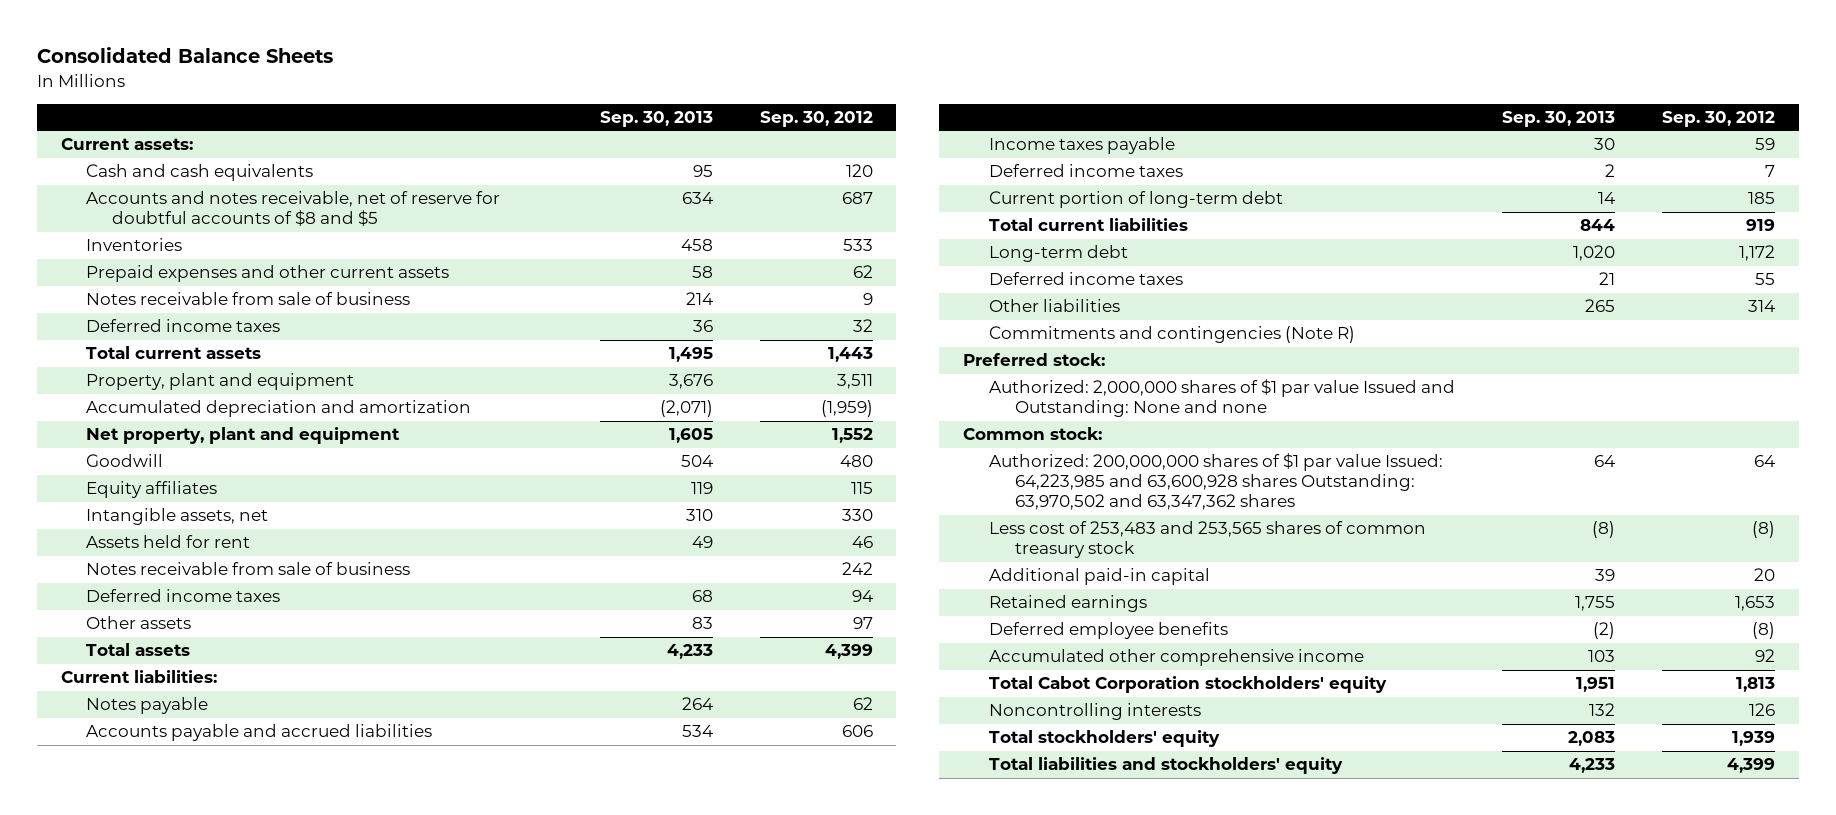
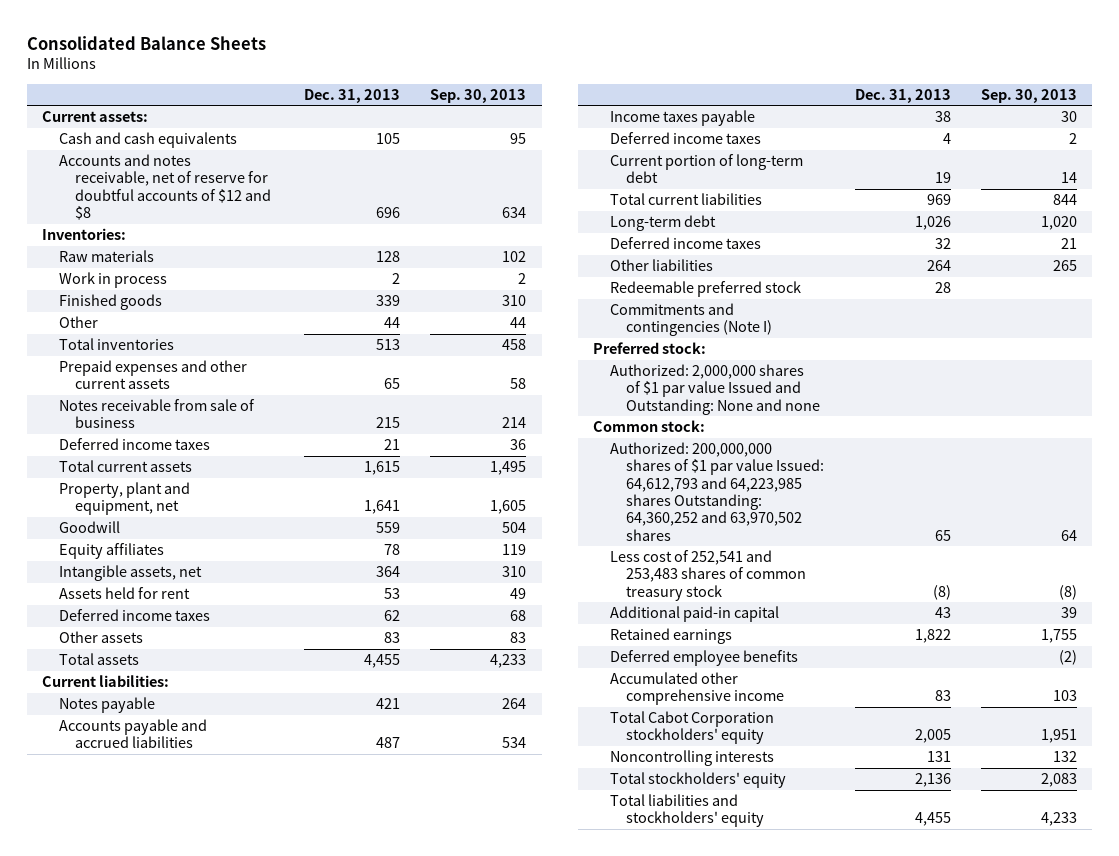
[759,111,873,128] Sep. 30, 2012 -> none
none -> [303,88,400,103] Dec. 31, 2013
[86,191,501,227] Accounts and notes receivable, net of reserve for doubtful accounts of $8 and $5 -> [58,154,272,221] Accounts and notes receivable, net of reserve for doubtful accounts of $12 and $8
none -> [42,228,127,241] Inventories:
none -> [58,250,154,263] Raw materials
none -> [58,272,167,289] Work in process
none -> [58,294,162,311] Finished goods
none -> [58,316,98,329] Other
[86,238,183,252] Inventories -> [58,338,174,351] Total inventories
[86,373,355,391] Property, plant and equipment -> none
[86,400,472,418] Accumulated depreciation and amortization -> none
[86,427,401,445] Net property, plant and equipment -> [58,482,190,516] Property, plant and equipment, net
[86,562,411,576] Notes receivable from sale of business -> none
none -> [609,281,801,298] Redeemable preferred stock
[988,326,1355,344] Commitments and contingencies (Note R) -> [609,303,773,337] Commitments and contingencies (Note I)
[988,453,1443,511] Authorized: 200,000,000 shares of $1 par value Issued: 64,223,985 and 63,600,928 shares Outstanding: 63,970,502 and 63,347,362 shares -> [609,442,825,541] Authorized: 200,000,000 shares of $1 par value Issued: 64,612,793 and 64,223,985 shares Outstanding: 64,360,252 and 63,970,502 shares
[988,521,1426,559] Less cost of 253,483 and 253,565 shares of common treasury stock -> [609,550,807,601] Less cost of 252,541 and 253,483 shares of common treasury stock

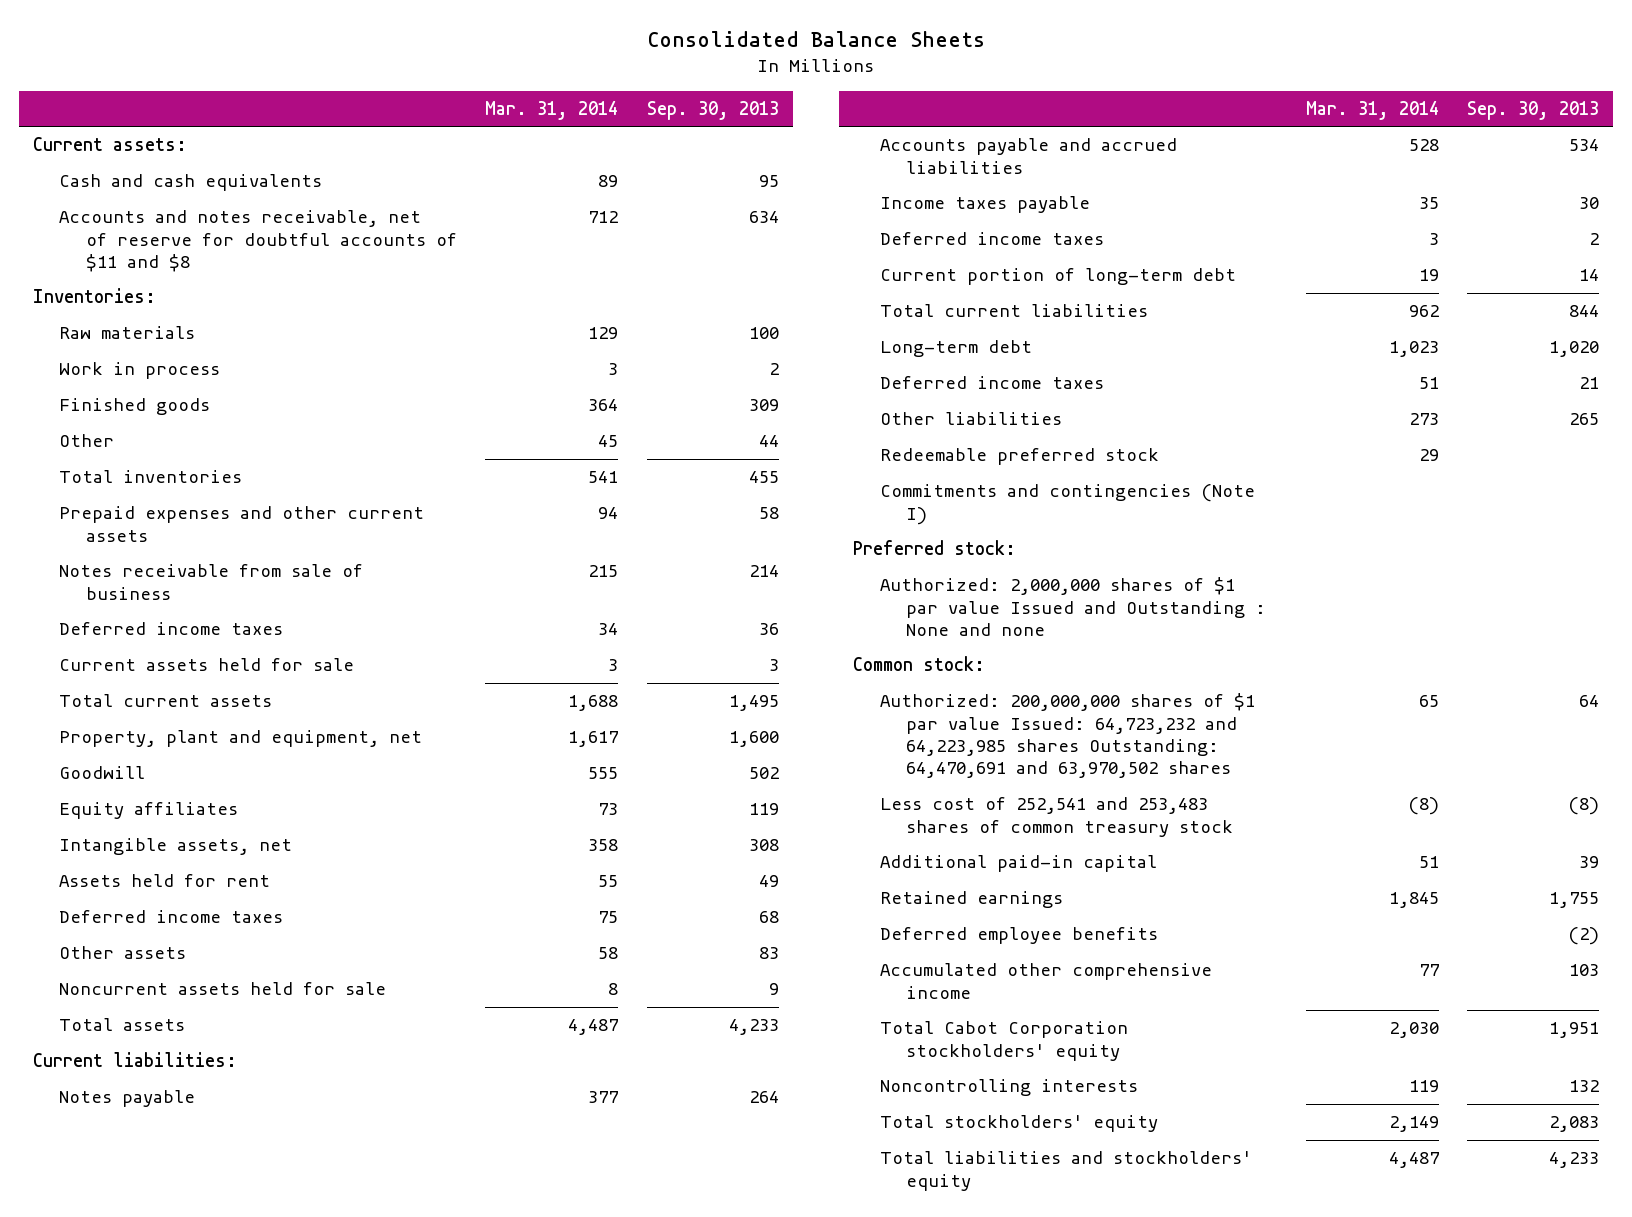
[303,88,400,103] Dec. 31, 2013 -> none
none -> [485,100,619,120] Mar. 31, 2014
[58,154,272,221] Accounts and notes receivable, net of reserve for doubtful accounts of $12 and $8 -> [59,210,457,273] Accounts and notes receivable, net of reserve for doubtful accounts of $11 and $8
[502,251,527,263] 102 -> [748,327,779,340] 100
[502,295,527,307] 310 -> [748,399,779,412] 309
[502,339,527,351] 458 -> [748,471,779,484] 455
none -> [59,658,355,672] Current assets held for sale
[490,500,527,515] 1,605 -> [728,731,779,748] 1,600
[502,522,527,534] 504 -> [748,767,779,780] 502
[502,566,527,578] 310 -> [748,839,779,852] 308
none -> [59,982,387,996] Noncurrent assets held for sale
[609,364,821,415] Authorized: 2,000,000 shares of $1 par value Issued and Outstanding: None and none -> [879,577,1267,637] Authorized: 2,000,000 shares of $1 par value Issued and Outstanding : None and none
[609,442,825,541] Authorized: 200,000,000 shares of $1 par value Issued: 64,612,793 and 64,223,985 shares Outstanding: 64,360,252 and 63,970,502 shares -> [879,693,1255,779] Authorized: 200,000,000 shares of $1 par value Issued: 64,723,232 and 64,223,985 shares Outstanding: 64,470,691 and 63,970,502 shares

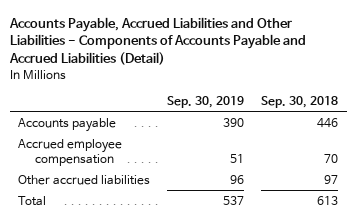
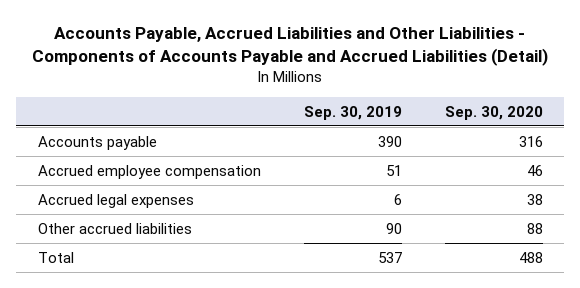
[261,95,339,108] Sep. 30, 2018 -> none
none -> [444,105,543,120] Sep. 30, 2020
none -> [37,193,194,208] Accrued legal expenses
[230,174,245,184] 96 -> [385,222,402,234] 90

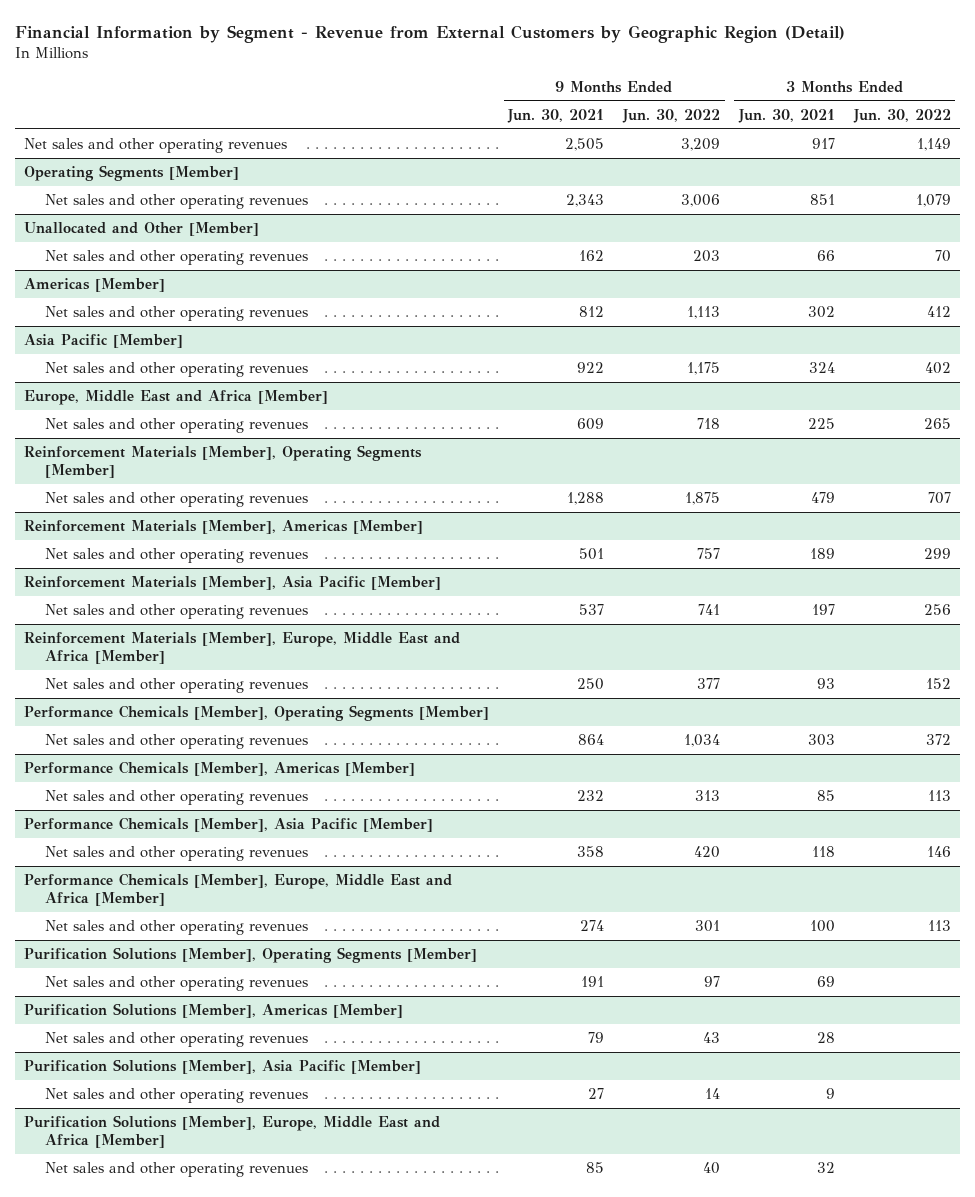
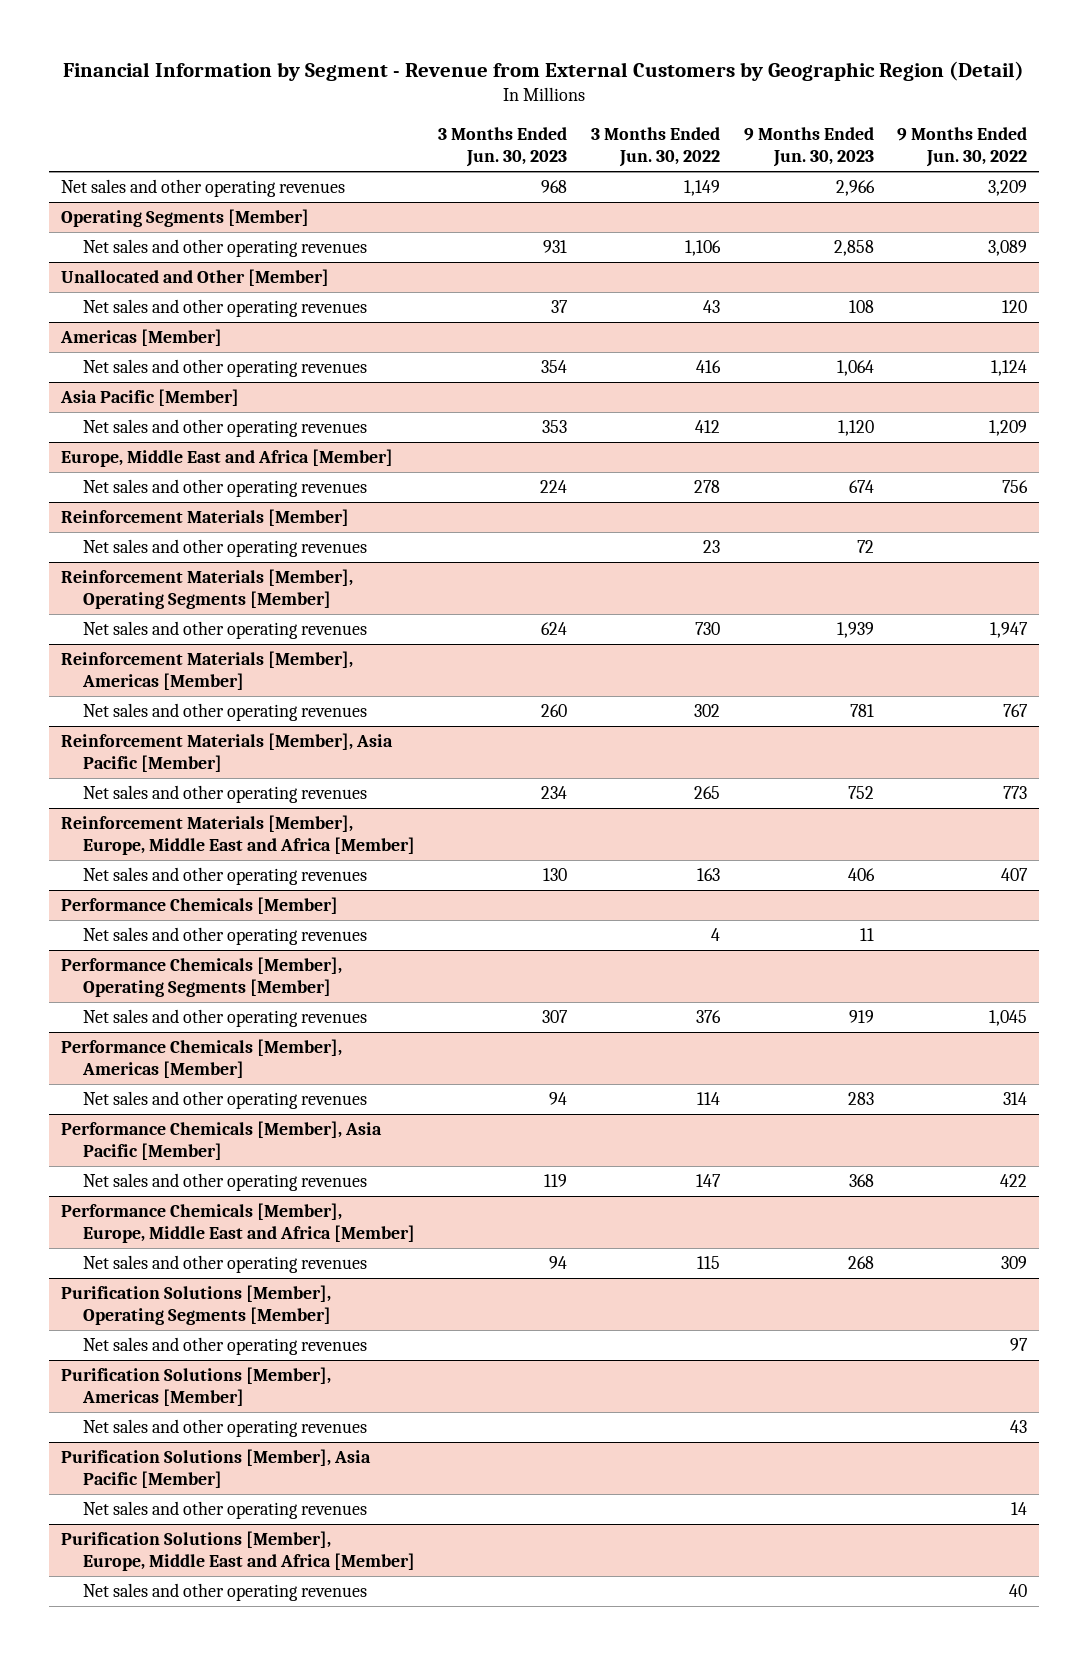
[507,108,605,123] Jun. 30, 2021 -> none
[737,108,835,123] Jun. 30, 2021 -> none
none -> [438,127,568,168] 3 Months Ended Jun. 30, 2023
none -> [743,127,874,168] 9 Months Ended Jun. 30, 2023
[681,193,721,207] 3,006 -> [988,240,1028,257] 3,089
[915,193,951,207] 1,079 -> [684,240,721,257] 1,106
[693,249,721,262] 203 -> [1002,300,1028,314] 120
[934,249,951,262] 70 -> [702,300,720,314] 43
[687,305,721,319] 1,113 -> [991,360,1028,377] 1,124
[926,305,951,317] 412 -> [695,360,721,374] 416
[687,361,721,375] 1,175 -> [989,420,1028,437] 1,209
[924,361,951,374] 402 -> [694,420,720,434] 412
[697,417,721,429] 718 -> [1002,480,1029,494] 756
[923,417,951,429] 265 -> [693,480,720,494] 278
none -> [60,509,349,527] Reinforcement Materials [Member]
none -> [82,539,367,558] Net sales and other operating revenues
[685,491,721,505] 1,875 -> [990,622,1029,639] 1,947
[927,491,951,504] 707 -> [694,622,720,636] 730
[697,547,721,559] 757 -> [1003,704,1029,718] 767
[923,547,951,559] 299 -> [693,704,720,718] 302
[698,603,721,615] 741 -> [1003,786,1028,800] 773
[923,603,951,615] 256 -> [693,786,720,800] 265
[697,677,721,689] 377 -> [1001,868,1029,882] 407
[925,677,951,689] 152 -> [696,868,720,882] 163
none -> [60,897,338,915] Performance Chemicals [Member]
none -> [82,927,367,946] Net sales and other operating revenues
[684,733,721,747] 1,034 -> [989,1010,1028,1027] 1,045
[925,733,951,745] 372 -> [695,1010,721,1024] 376
[695,789,721,801] 313 -> [1003,1092,1028,1106] 314
[927,789,951,801] 113 -> [696,1092,720,1106] 114
[694,845,721,858] 420 -> [1000,1174,1028,1188] 422
[926,845,951,857] 146 -> [695,1174,721,1188] 147
[695,919,721,932] 301 -> [1001,1256,1028,1270] 309
[927,919,951,931] 113 -> [696,1256,720,1270] 115

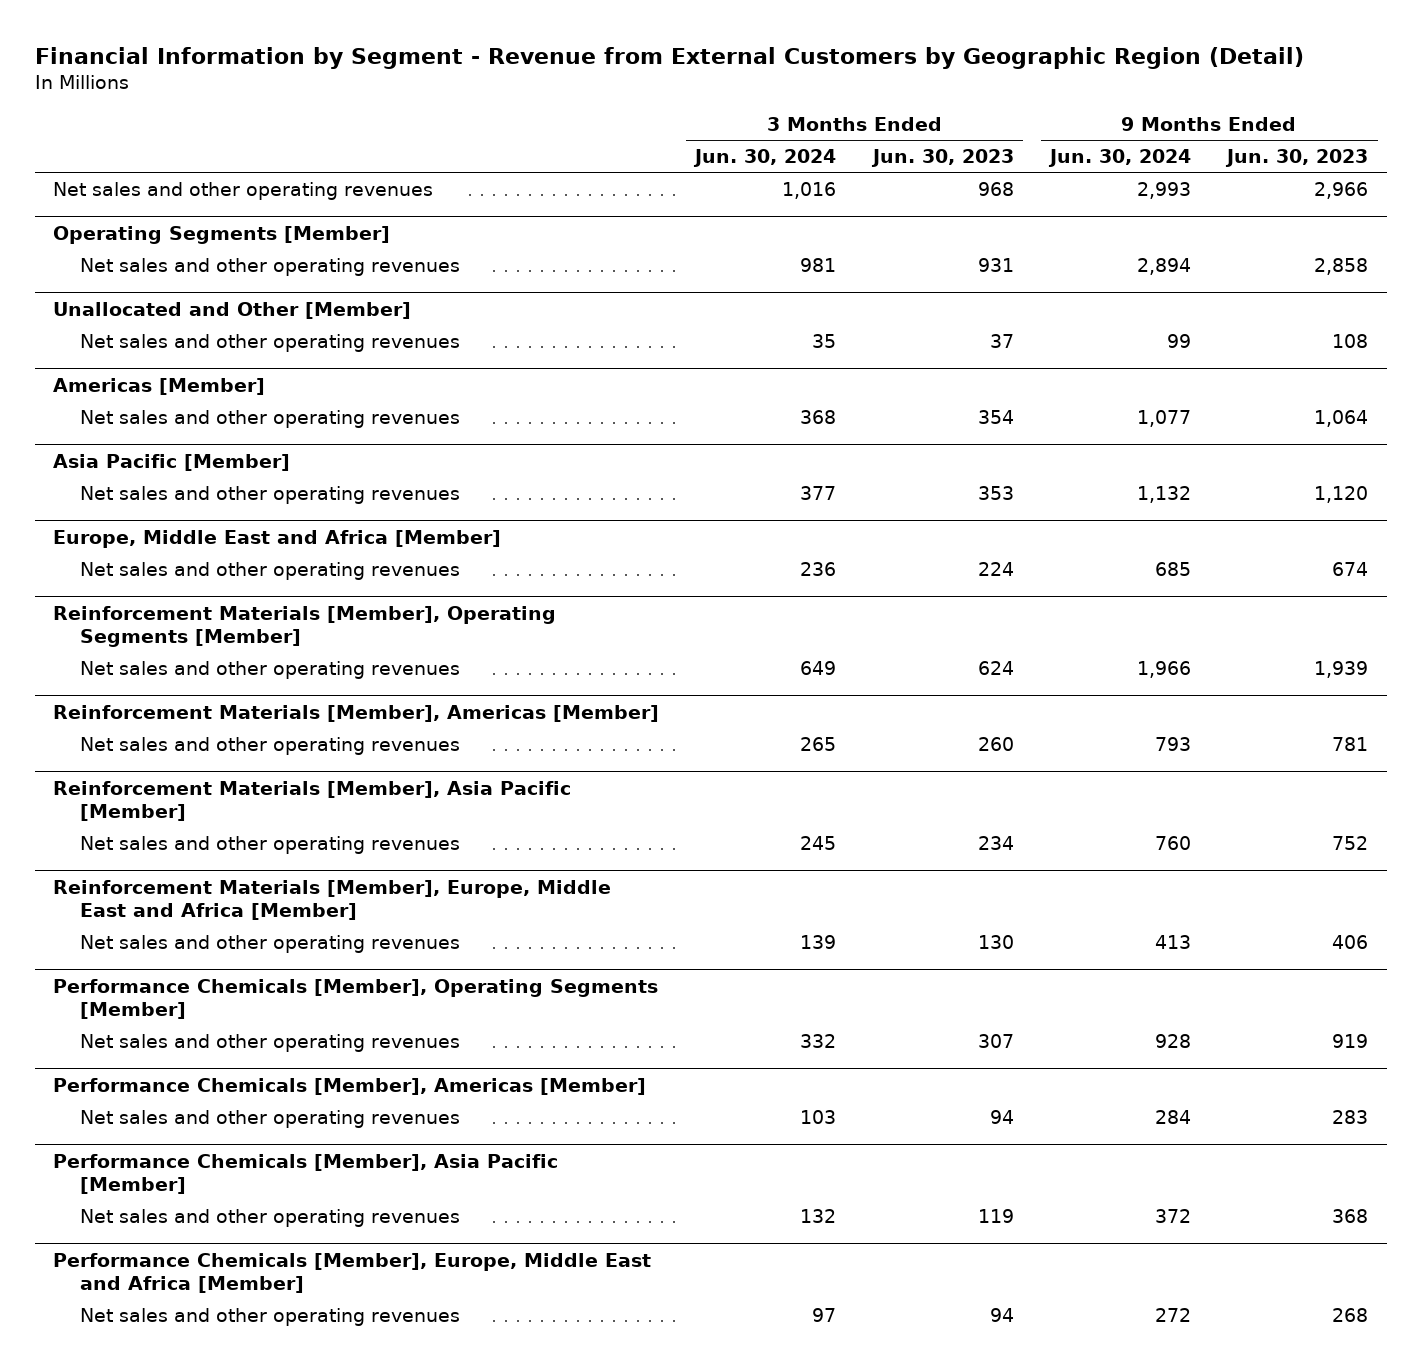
[590,127,720,168] 3 Months Ended Jun. 30, 2022 -> none
[897,127,1028,168] 9 Months Ended Jun. 30, 2022 -> none
none -> [693,149,837,168] Jun. 30, 2024
none -> [1048,149,1192,168] Jun. 30, 2024
[60,509,349,527] Reinforcement Materials [Member] -> none
[82,539,367,558] Net sales and other operating revenues -> none
[60,897,338,915] Performance Chemicals [Member] -> none
[82,927,367,946] Net sales and other operating revenues -> none
[60,1285,331,1326] Purification Solutions [Member], Operating Segments [Member] -> none
[82,1337,367,1356] Net sales and other operating revenues -> none
[60,1367,331,1407] Purification Solutions [Member], Americas [Member] -> none
[82,1419,367,1438] Net sales and other operating revenues -> none
[60,1449,371,1489] Purification Solutions [Member], Asia Pacific [Member] -> none
[82,1501,367,1520] Net sales and other operating revenues -> none
[60,1531,415,1572] Purification Solutions [Member], Europe, Middle East and Africa [Member] -> none
[82,1583,367,1602] Net sales and other operating revenues -> none

